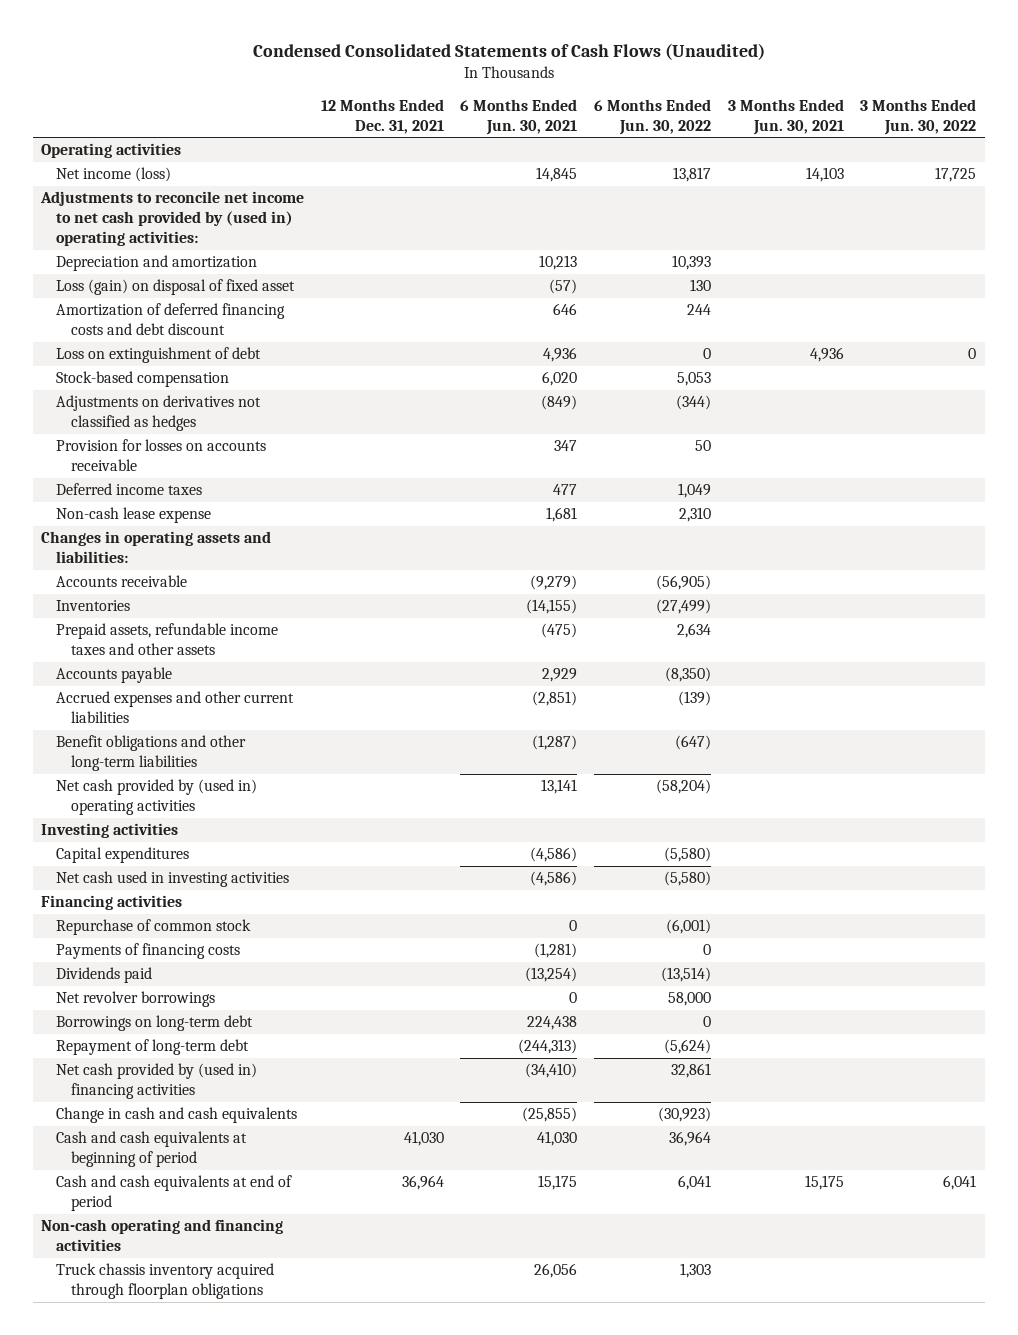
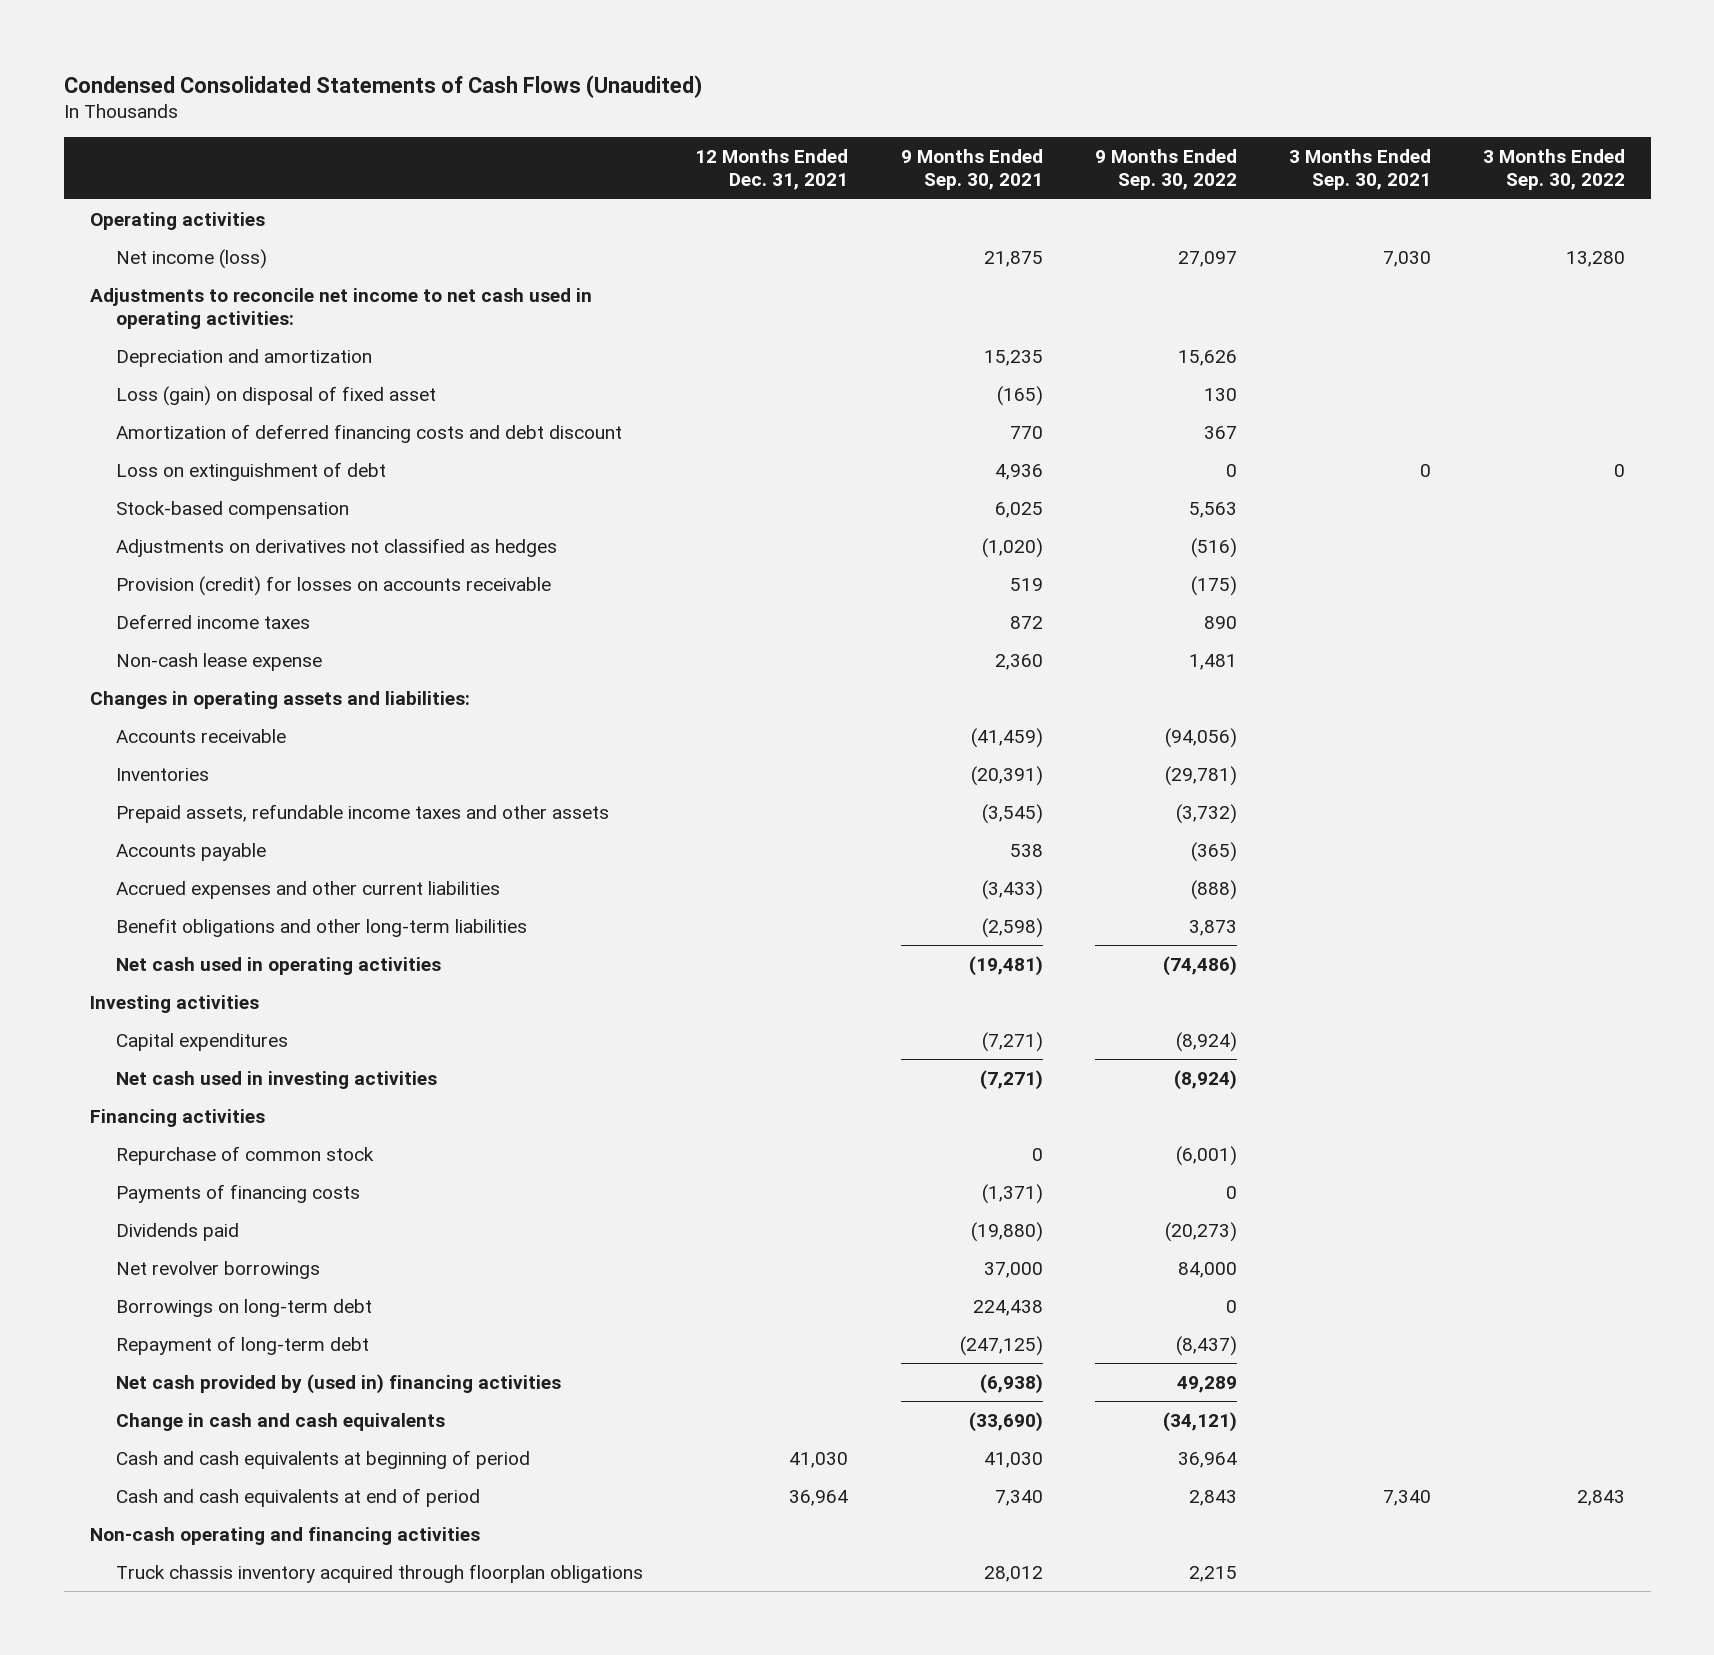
[460,98,578,135] 6 Months Ended Jun. 30, 2021 -> none
[594,98,712,135] 6 Months Ended Jun. 30, 2022 -> none
[727,98,844,135] 3 Months Ended Jun. 30, 2021 -> none
[860,98,977,135] 3 Months Ended Jun. 30, 2022 -> none
none -> [900,148,1043,191] 9 Months Ended Sep. 30, 2021
none -> [1094,148,1237,191] 9 Months Ended Sep. 30, 2022
none -> [1288,148,1431,191] 3 Months Ended Sep. 30, 2021
none -> [1482,148,1625,191] 3 Months Ended Sep. 30, 2022
[40,191,305,246] Adjustments to reconcile net income to net cash provided by (used in) operating activities: -> [89,287,592,330] Adjustments to reconcile net income to net cash used in operating activities:
[56,439,267,472] Provision for losses on accounts receivable -> [116,575,552,596] Provision (credit) for losses on accounts receivable
[56,779,258,816] Net cash provided by (used in) operating activities -> [116,956,442,975] Net cash used in operating activities

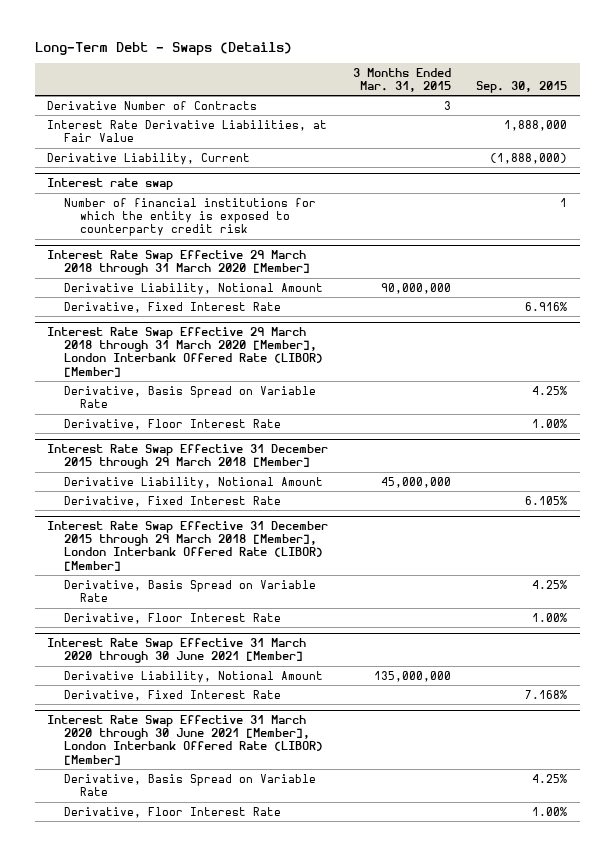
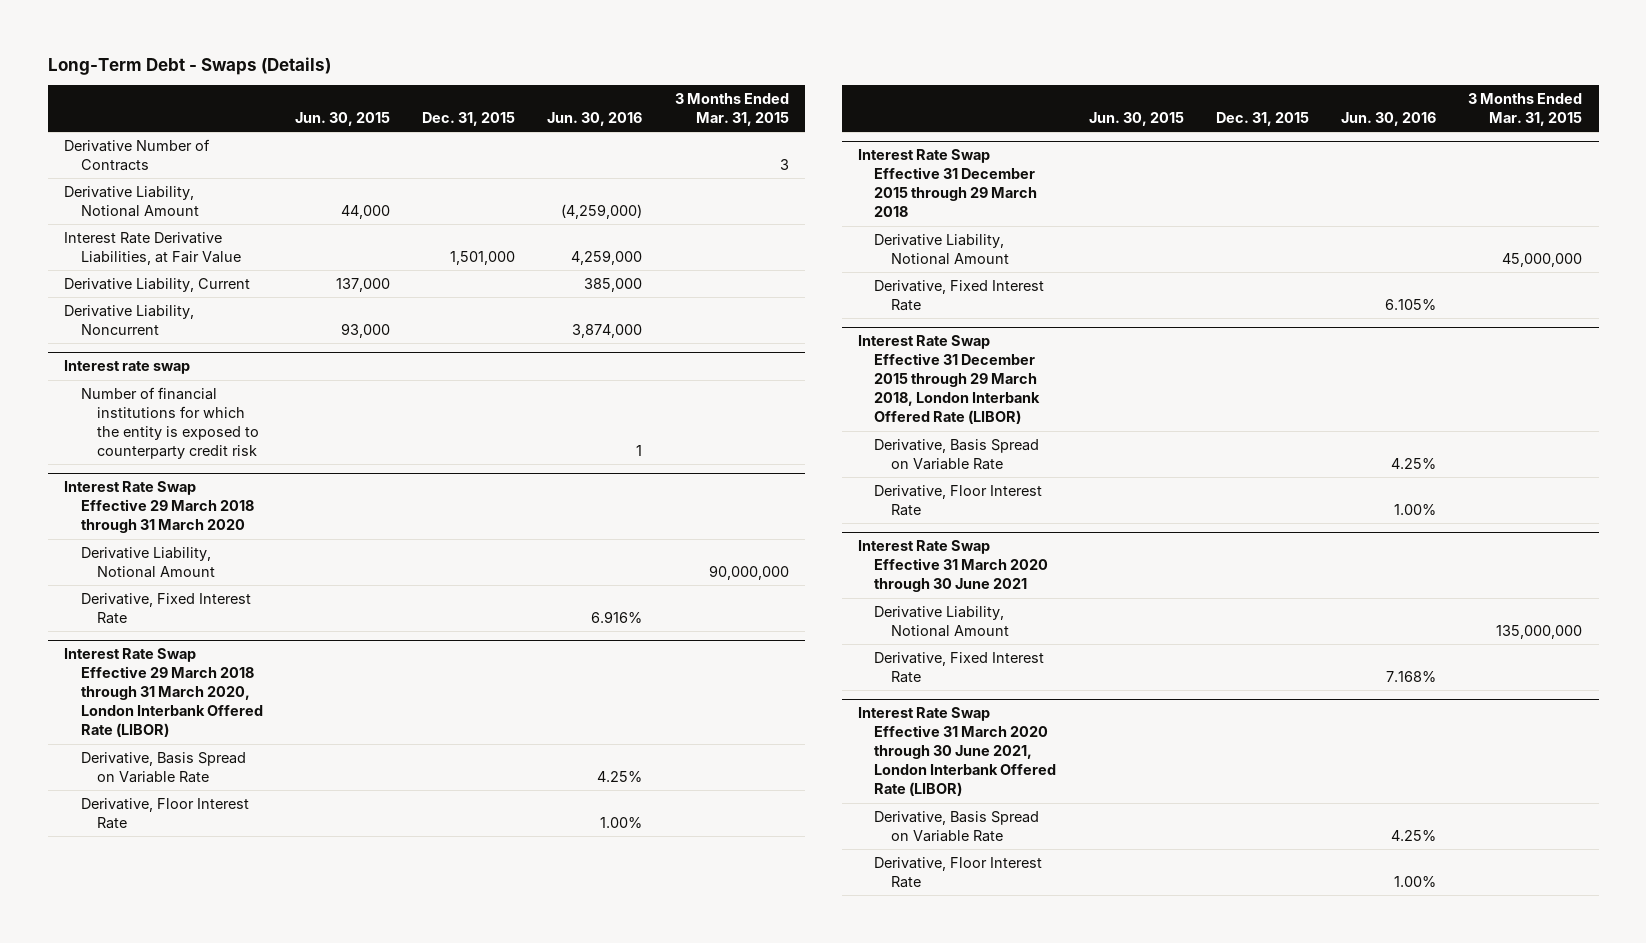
[476,80,568,93] Sep. 30, 2015 -> none
none -> [294,112,390,127] Jun. 30, 2015
none -> [422,112,516,127] Dec. 31, 2015
none -> [547,112,643,127] Jun. 30, 2016
none -> [63,185,199,217] Derivative Liability, Notional Amount
none -> [63,304,194,335] Derivative Liability, Noncurrent
[47,250,310,276] Interest Rate Swap Effective 29 March 2018 through 31 March 2020 [Member] -> [63,481,254,534] Interest Rate Swap Effective 29 March 2018 through 31 March 2020
[47,327,323,377] Interest Rate Swap Effective 29 March 2018 through 31 March 2020 [Member], London Interbank Offered Rate (LIBOR) [Member] -> [63,648,263,738] Interest Rate Swap Effective 29 March 2018 through 31 March 2020, London Interbank Offered Rate (LIBOR)
[47,444,329,470] Interest Rate Swap Effective 31 December 2015 through 29 March 2018 [Member] -> [857,149,1038,218] Interest Rate Swap Effective 31 December 2015 through 29 March 2018
[47,521,329,571] Interest Rate Swap Effective 31 December 2015 through 29 March 2018 [Member], London Interbank Offered Rate (LIBOR) [Member] -> [857,335,1041,425] Interest Rate Swap Effective 31 December 2015 through 29 March 2018, London Interbank Offered Rate (LIBOR)
[47,638,307,664] Interest Rate Swap Effective 31 March 2020 through 30 June 2021 [Member] -> [857,540,1049,593] Interest Rate Swap Effective 31 March 2020 through 30 June 2021
[47,715,323,765] Interest Rate Swap Effective 31 March 2020 through 30 June 2021 [Member], London Interbank Offered Rate (LIBOR) [Member] -> [857,707,1057,797] Interest Rate Swap Effective 31 March 2020 through 30 June 2021, London Interbank Offered Rate (LIBOR)

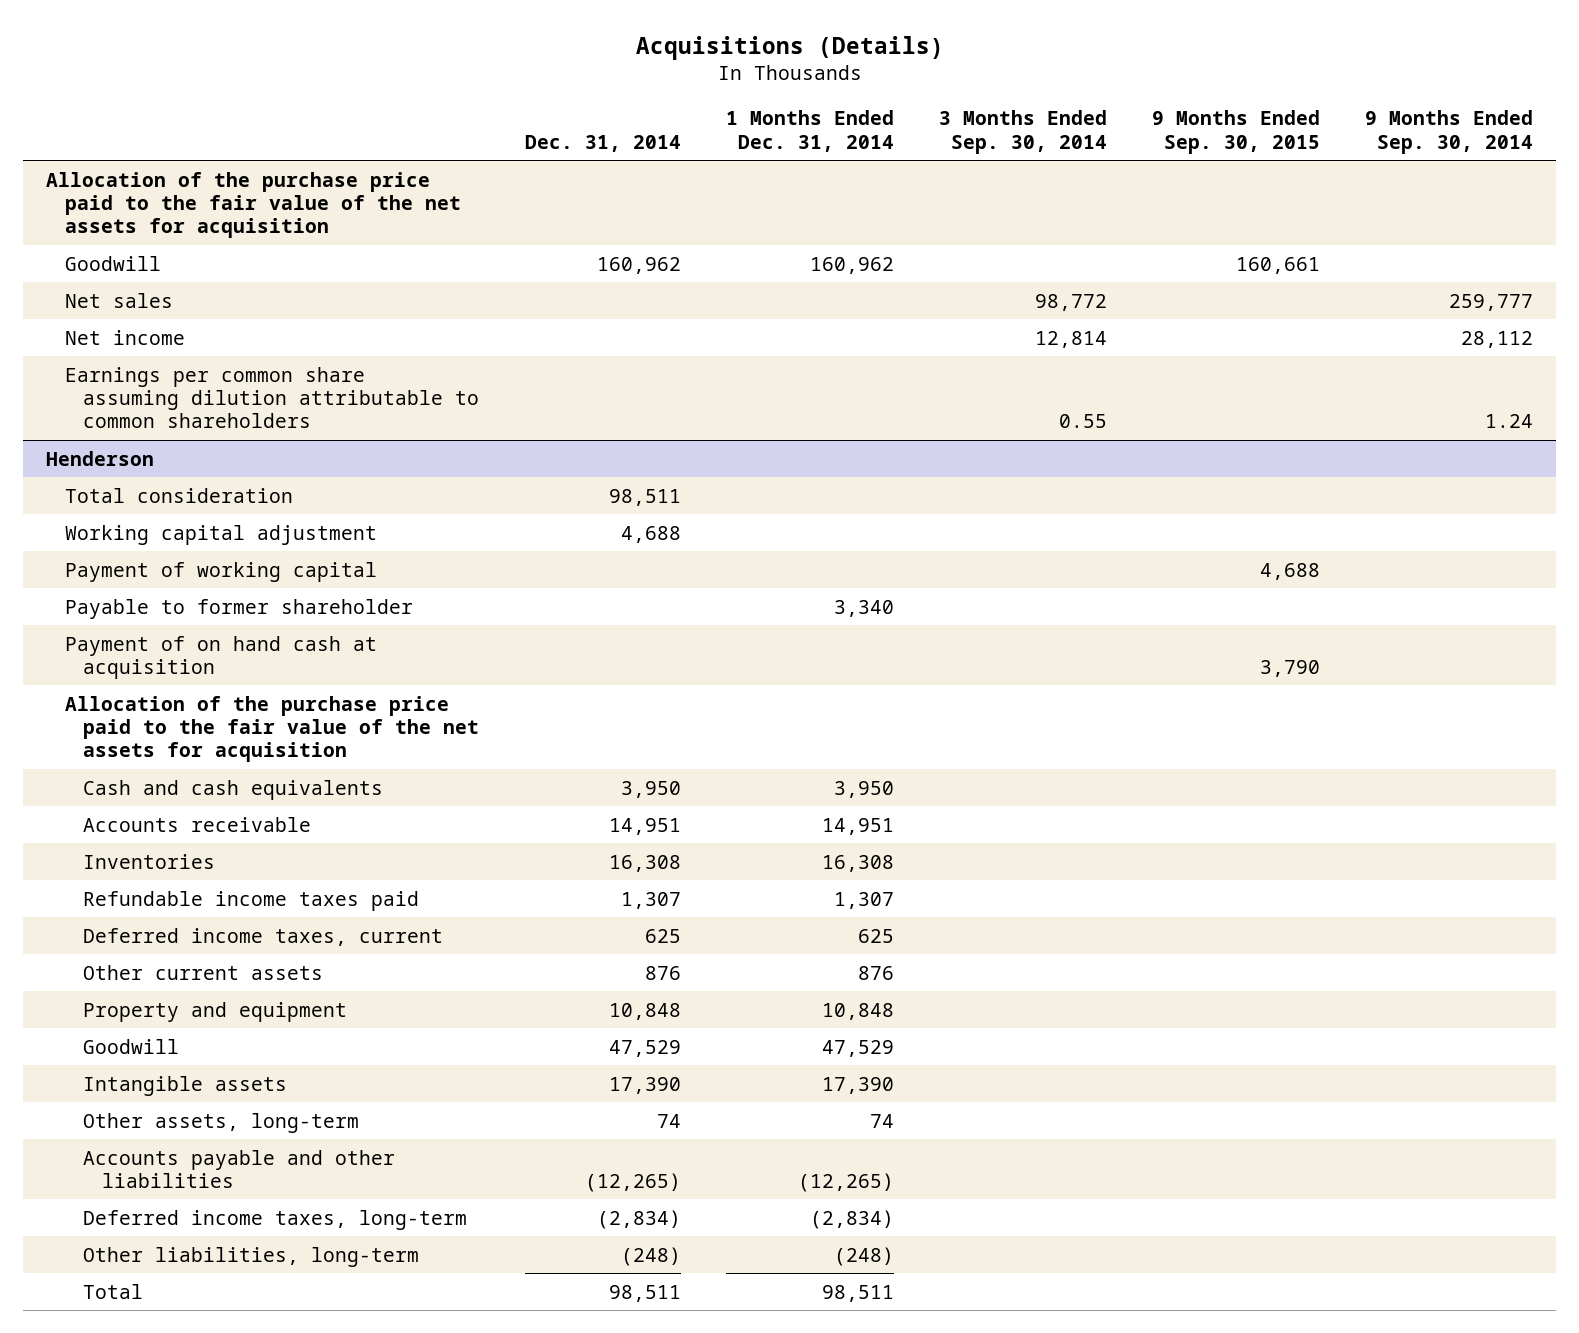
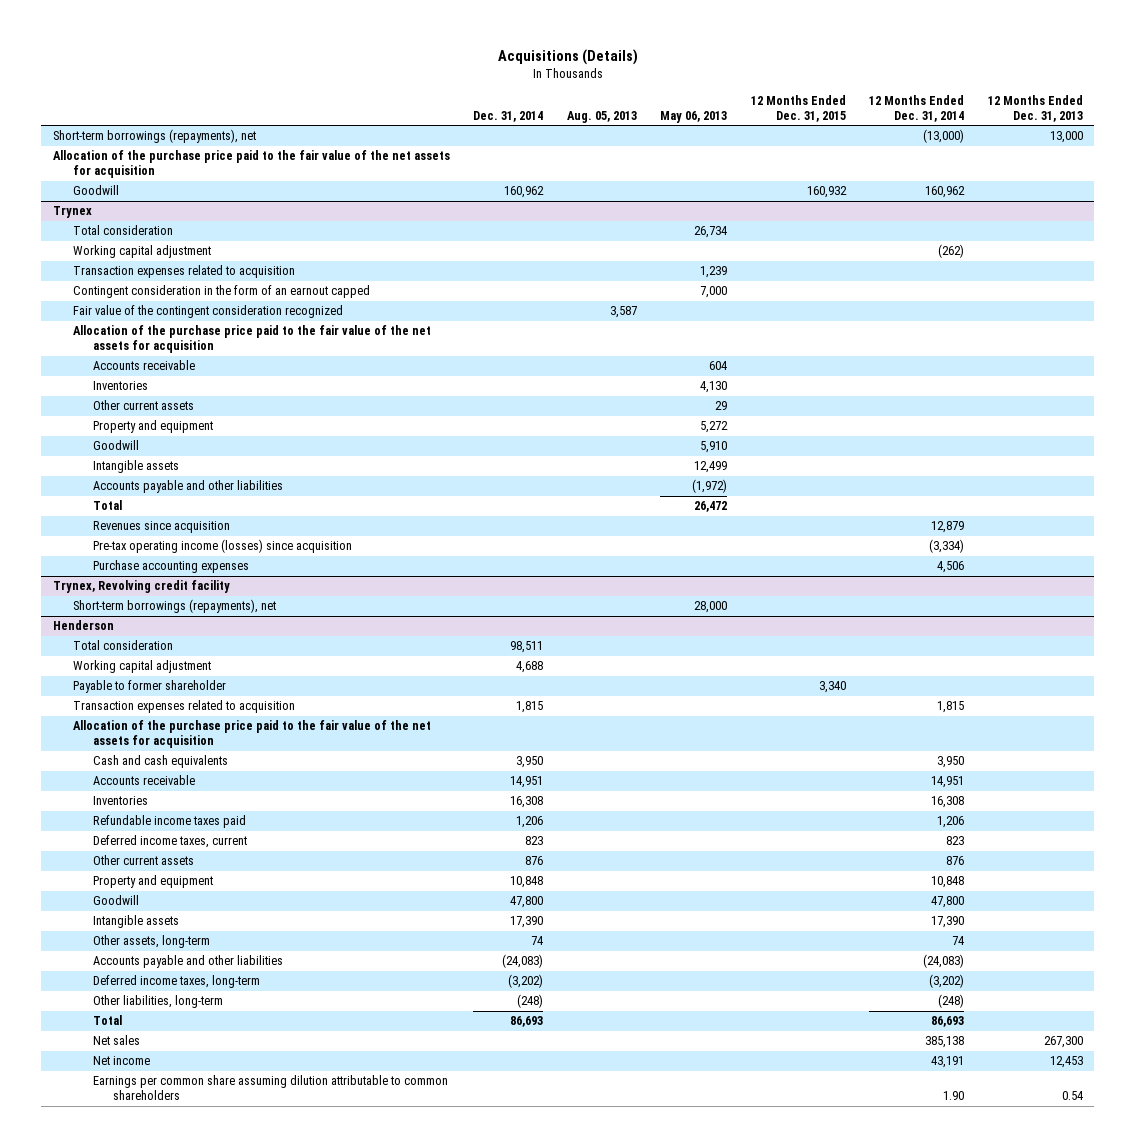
[725,110,894,152] 1 Months Ended Dec. 31, 2014 -> none
[938,110,1107,154] 3 Months Ended Sep. 30, 2014 -> none
[1152,110,1321,154] 9 Months Ended Sep. 30, 2015 -> none
[1365,110,1534,154] 9 Months Ended Sep. 30, 2014 -> none
none -> [566,110,637,123] Aug. 05, 2013
none -> [660,110,728,123] May 06, 2013
none -> [750,94,846,122] 12 Months Ended Dec. 31, 2015
none -> [869,94,965,122] 12 Months Ended Dec. 31, 2014
none -> [987,94,1083,122] 12 Months Ended Dec. 31, 2013
none -> [52,129,256,144] Short-term borrowings (repayments), net
[64,292,173,308] Net sales -> none
[64,329,185,345] Net income -> none
[64,366,480,429] Earnings per common share assuming dilution attributable to common shareholders -> none
none -> [52,206,92,219] Trynex
none -> [72,225,173,236] Total consideration
none -> [72,245,211,259] Working capital adjustment
none -> [72,265,295,279] Transaction expenses related to acquisition
none -> [72,285,370,299] Contingent consideration in the form of an earnout capped
none -> [72,305,343,319] Fair value of the contingent consideration recognized
none -> [72,325,431,354] Allocation of the purchase price paid to the fair value of the net assets for acquisition
none -> [92,360,195,371] Accounts receivable
none -> [92,381,148,391] Inventories
none -> [92,400,194,411] Other current assets
none -> [92,420,213,434] Property and equipment
none -> [92,440,139,451] Goodwill
none -> [92,460,179,474] Intangible assets
none -> [92,480,283,494] Accounts payable and other liabilities
none -> [92,500,122,511] Total
none -> [92,521,230,534] Revenues since acquisition
none -> [92,539,352,554] Pre-tax operating income (losses) since acquisition
none -> [92,560,249,574] Purchase accounting expenses
none -> [52,580,230,594] Trynex, Revolving credit facility
none -> [72,599,276,614] Short-term borrowings (repayments), net
[64,561,377,582] Payment of working capital -> none
[64,635,377,679] Payment of on hand cash at acquisition -> none
none -> [72,700,295,714] Transaction expenses related to acquisition
[620,891,681,909] 1,307 -> [516,816,544,829] 1,206
[644,928,681,943] 625 -> [525,836,544,846] 823
[608,1039,681,1057] 47,529 -> [510,896,544,909] 47,800
[584,1172,681,1192] (12,265) -> [502,954,544,969] (24,083)
[596,1209,681,1229] (2,834) -> [508,974,544,989] (3,202)
[608,1284,681,1302] 98,511 -> [510,1016,544,1028] 86,693
none -> [92,1035,140,1046] Net sales
none -> [92,1056,150,1066] Net income
none -> [92,1075,448,1101] Earnings per common share assuming dilution attributable to common shareholders

